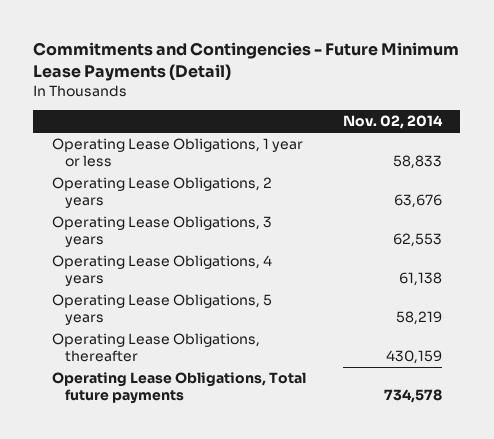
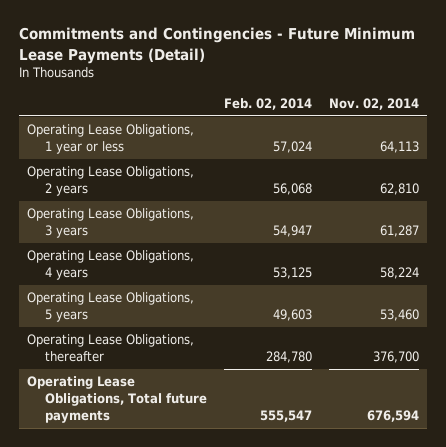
none -> [224,97,313,110] Feb. 02, 2014
[392,154,442,169] 58,833 -> [379,141,419,154] 64,113
[393,193,442,208] 63,676 -> [379,183,419,196] 62,810
[392,232,442,247] 62,553 -> [379,225,419,238] 61,287
[398,271,442,286] 61,138 -> [379,267,419,280] 58,224
[395,310,442,325] 58,219 -> [379,309,419,322] 53,460
[385,349,442,364] 430,159 -> [372,351,419,364] 376,700
[383,388,442,403] 734,578 -> [366,410,419,423] 676,594

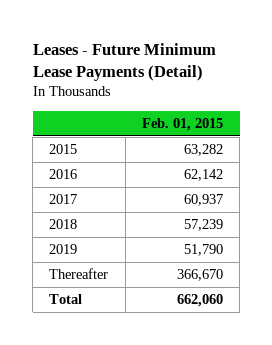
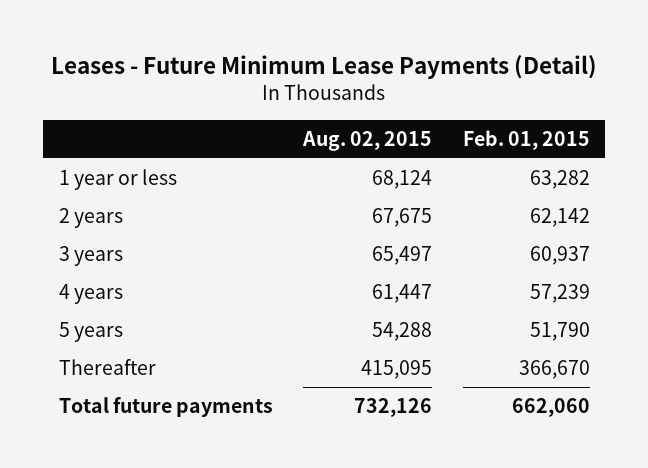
none -> [302,130,433,151] Aug. 02, 2015
[49,144,78,155] 2015 -> [58,168,177,190] 1 year or less
[49,169,78,180] 2016 -> [58,207,123,228] 2 years
[49,194,78,205] 2017 -> [58,245,123,266] 3 years
[49,219,78,230] 2018 -> [58,283,123,304] 4 years
[49,244,78,255] 2019 -> [58,321,123,342] 5 years
[49,294,83,305] Total -> [58,396,273,417] Total future payments

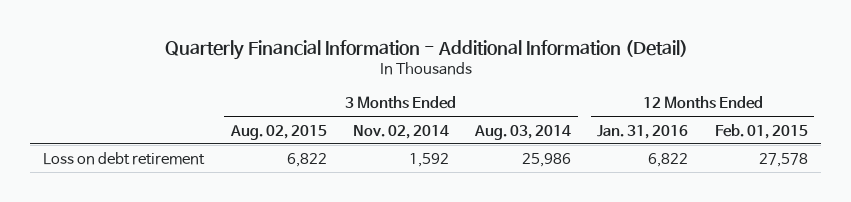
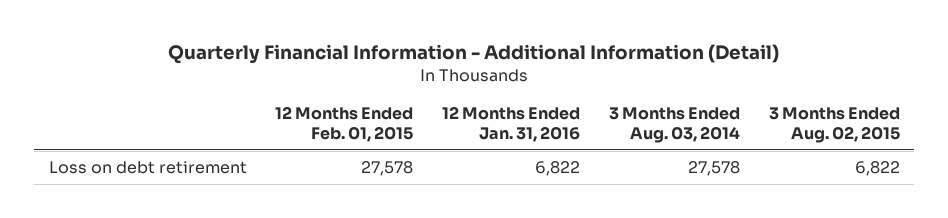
[352,124,449,139] Nov. 02, 2014 -> none
[522,153,572,168] 25,986 -> [687,161,740,177] 27,578

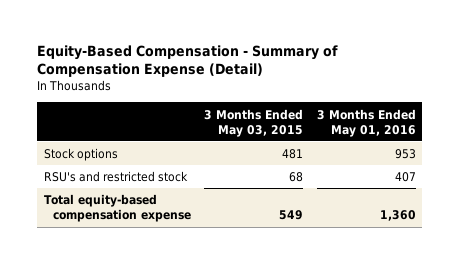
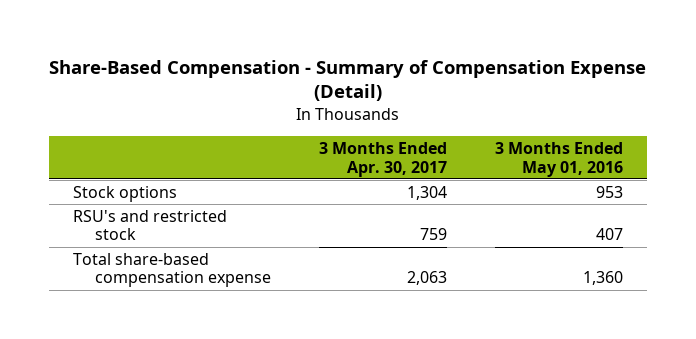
[36,44,338,78] Equity-Based Compensation - Summary of Compensation Expense (Detail) -> [49,59,647,102] Share-Based Compensation - Summary of Compensation Expense (Detail)
[204,108,304,137] 3 Months Ended May 03, 2015 -> none
none -> [319,142,448,177] 3 Months Ended Apr. 30, 2017
[43,194,191,223] Total equity-based compensation expense -> [72,252,272,288] Total share-based compensation expense

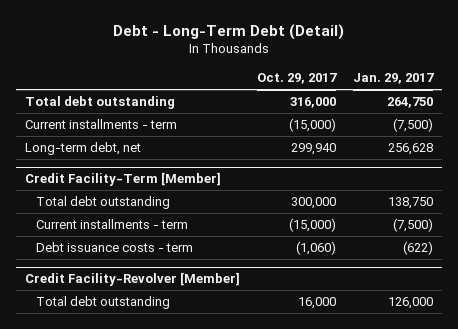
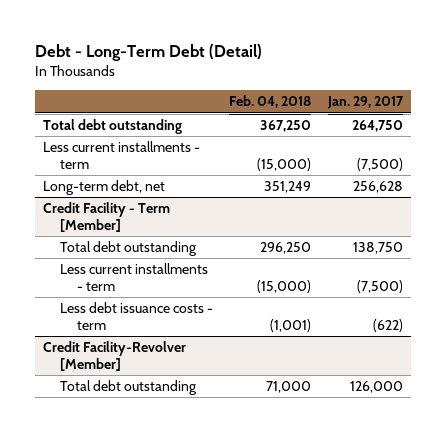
[256,73,337,85] Oct. 29, 2017 -> none
none -> [229,95,312,109] Feb. 04, 2018
[24,119,177,130] Current installments - term -> [43,141,201,170] Less current installments - term
[24,172,221,187] Credit Facility-Term [Member] -> [43,202,171,233] Credit Facility - Term [Member]
[36,219,189,230] Current installments - term -> [59,263,208,292] Less current installments - term
[36,242,194,253] Debt issuance costs - term -> [59,302,213,331] Less debt issuance costs - term

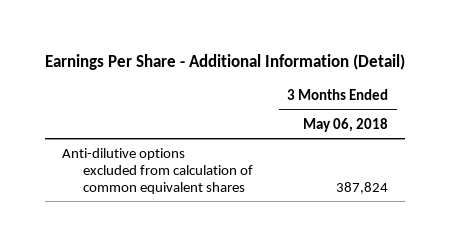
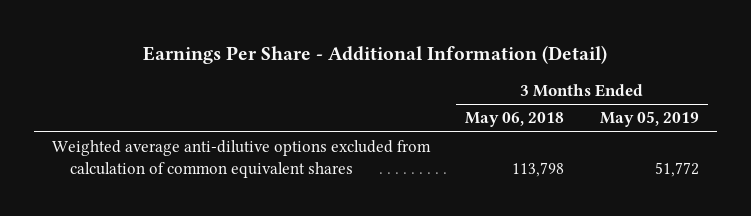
none -> [599,111,699,128] May 05, 2019
[62,147,253,194] Anti-dilutive options excluded from calculation of common equivalent shares -> [51,140,431,178] Weighted average anti-dilutive options excluded from calculation of common equivalent shares
[336,181,389,194] 387,824 -> [512,161,565,177] 113,798

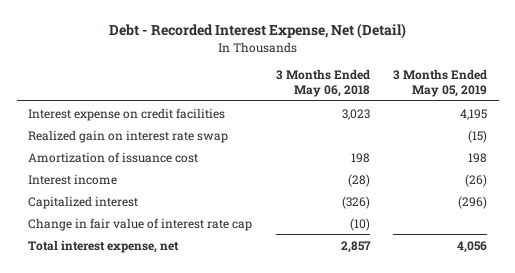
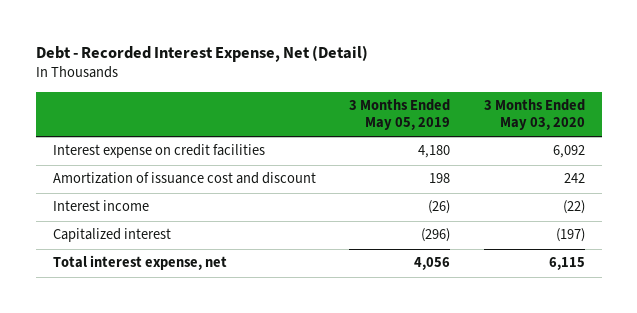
[275,69,370,97] 3 Months Ended May 06, 2018 -> none
none -> [483,99,585,131] 3 Months Ended May 03, 2020
[28,129,229,143] Realized gain on interest rate swap -> none
[460,108,488,120] 4,195 -> [418,145,451,159] 4,180
[28,151,199,163] Amortization of issuance cost -> [52,172,316,185] Amortization of issuance cost and discount
[28,217,253,231] Change in fair value of interest rate cap -> none

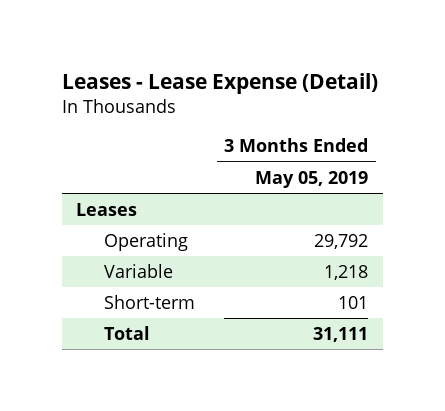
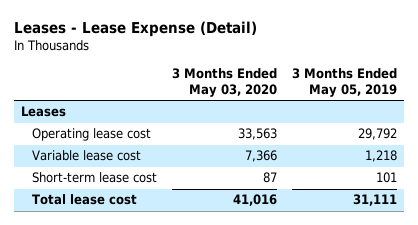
none -> [171,67,277,97] 3 Months Ended May 03, 2020
[103,232,188,251] Operating -> [31,128,151,142] Operating lease cost
[103,263,173,278] Variable -> [31,150,141,162] Variable lease cost
[103,294,195,309] Short-term -> [31,172,157,184] Short-term lease cost
[103,325,150,340] Total -> [31,194,137,206] Total lease cost

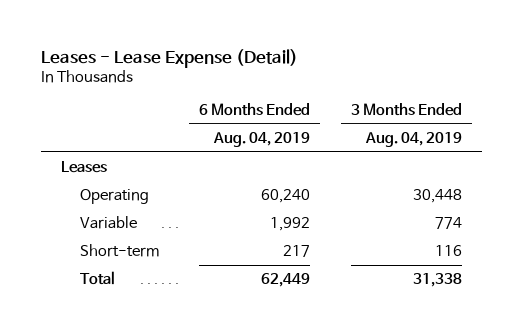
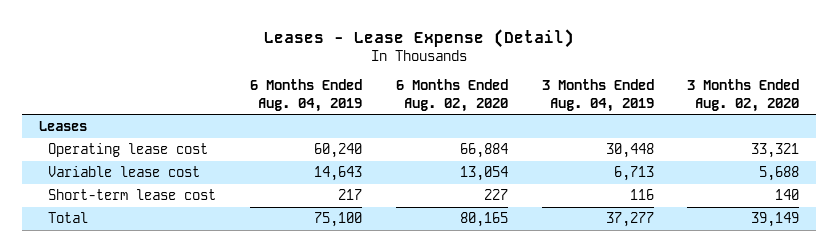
none -> [395,79,508,112] 6 Months Ended Aug. 02, 2020
none -> [687,79,800,112] 3 Months Ended Aug. 02, 2020
[79,188,149,204] Operating -> [48,143,209,158] Operating lease cost
[79,215,137,229] Variable -> [48,166,201,178] Variable lease cost
[270,216,311,231] 1,992 -> [314,166,363,182] 14,643
[435,216,463,229] 774 -> [613,166,654,182] 6,713
[79,243,159,257] Short-term -> [48,189,217,201] Short-term lease cost
[261,272,311,287] 62,449 -> [314,212,363,228] 75,100
[413,272,463,287] 31,338 -> [605,212,654,228] 37,277

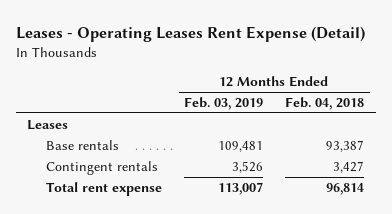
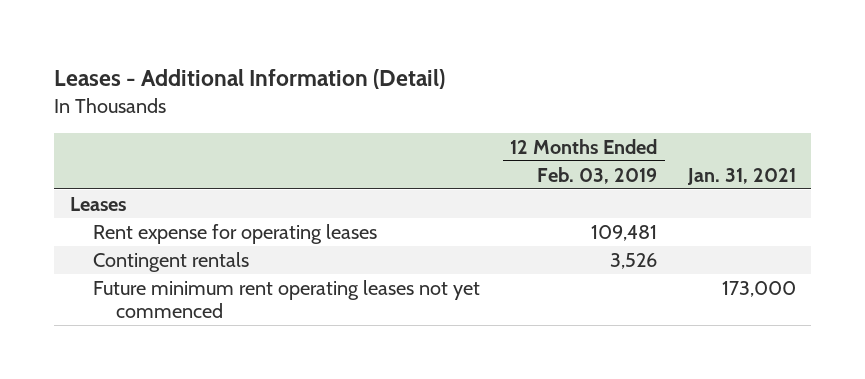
[16,26,366,43] Leases - Operating Leases Rent Expense (Detail) -> [54,68,446,89] Leases - Additional Information (Detail)
[285,96,365,110] Feb. 04, 2018 -> none
none -> [686,167,796,185] Jan. 31, 2021
[45,139,119,150] Base rentals -> [92,224,377,245] Rent expense for operating leases
[45,181,162,196] Total rent expense -> none
none -> [92,280,480,319] Future minimum rent operating leases not yet commenced

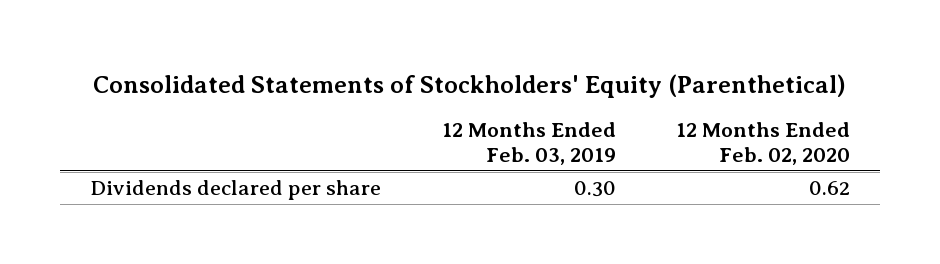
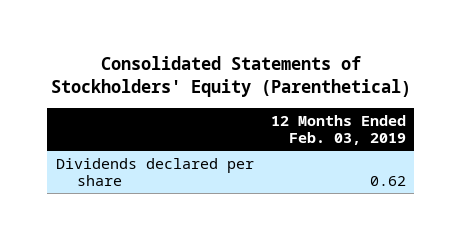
[676,122,851,166] 12 Months Ended Feb. 02, 2020 -> none
[573,181,616,198] 0.30 -> [369,176,406,187] 0.62

